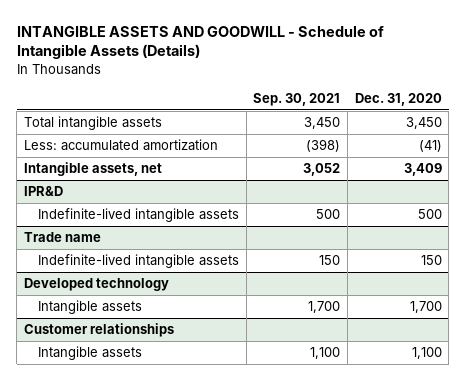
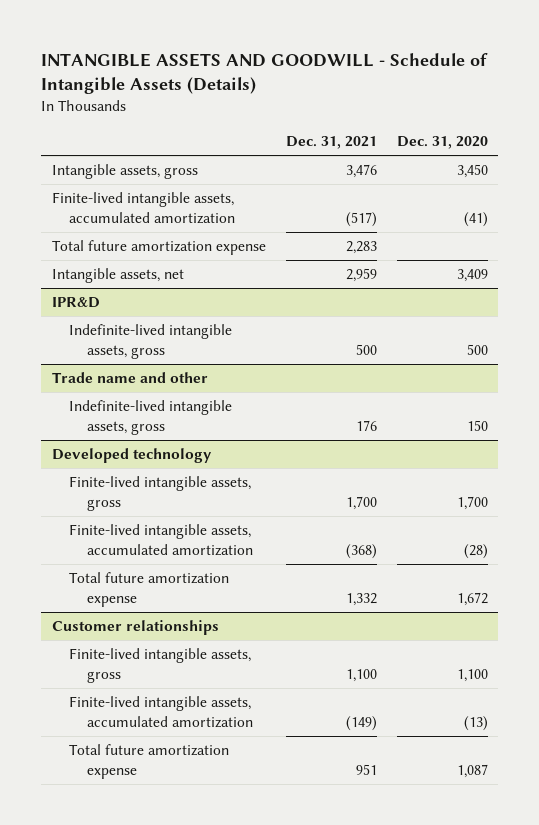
[253,92,341,106] Sep. 30, 2021 -> none
none -> [285,136,377,150] Dec. 31, 2021
[23,116,162,131] Total intangible assets -> [51,164,198,180] Intangible assets, gross
[23,139,218,152] Less: accumulated amortization -> [51,192,236,224] Finite-lived intangible assets, accumulated amortization
none -> [51,240,266,256] Total future amortization expense
[38,208,240,223] Indefinite-lived intangible assets -> [69,324,233,359] Indefinite-lived intangible assets, gross
[23,232,101,243] Trade name -> [51,372,208,384] Trade name and other
[38,254,240,269] Indefinite-lived intangible assets -> [69,400,233,435] Indefinite-lived intangible assets, gross
[38,300,143,315] Intangible assets -> [69,476,252,511] Finite-lived intangible assets, gross
none -> [69,524,253,556] Finite-lived intangible assets, accumulated amortization
none -> [69,572,230,607] Total future amortization expense
[38,346,143,361] Intangible assets -> [69,648,252,683] Finite-lived intangible assets, gross
none -> [69,696,253,728] Finite-lived intangible assets, accumulated amortization
none -> [69,744,230,779] Total future amortization expense

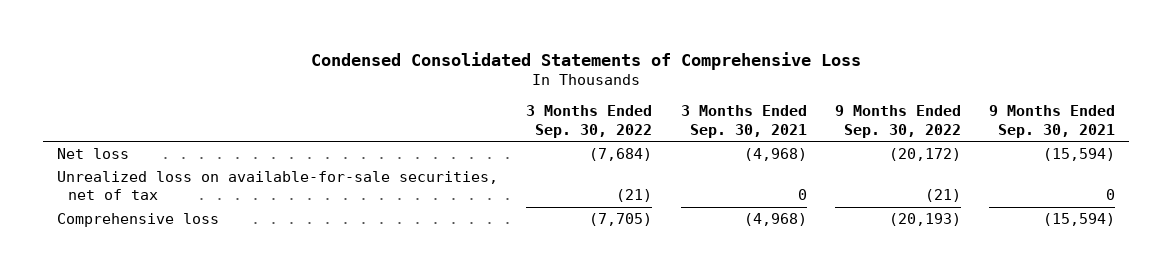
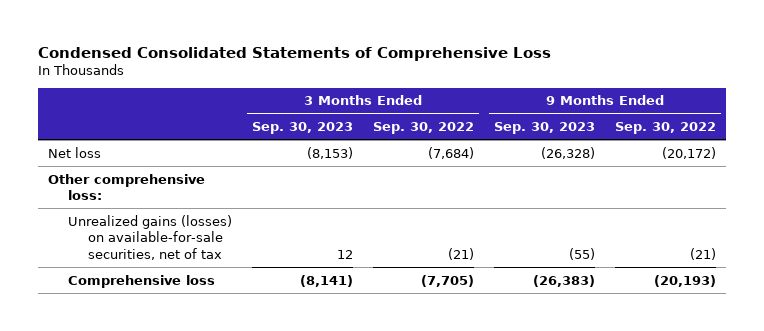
[680,105,807,138] 3 Months Ended Sep. 30, 2021 -> none
[989,105,1116,138] 9 Months Ended Sep. 30, 2021 -> none
none -> [251,121,353,134] Sep. 30, 2023
none -> [493,121,595,134] Sep. 30, 2023
none -> [47,173,205,201] Other comprehensive loss:
[57,170,499,201] Unrealized loss on available-for-sale securities, net of tax -> [67,214,232,260] Unrealized gains (losses) on available-for-sale securities, net of tax

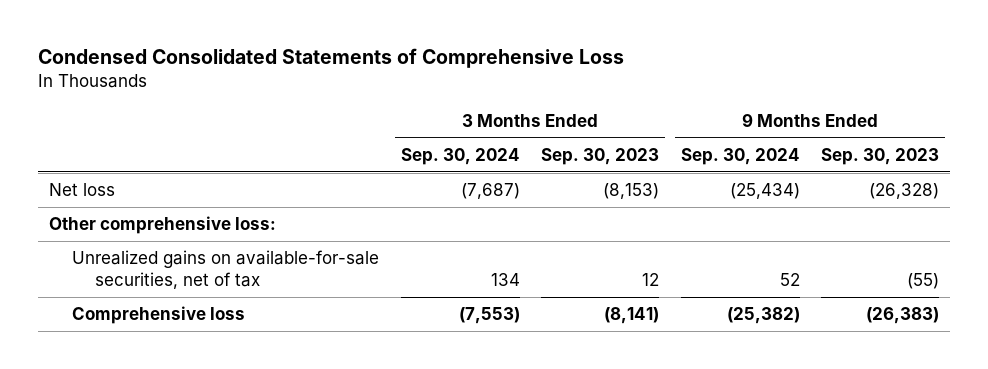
[372,121,474,134] Sep. 30, 2022 -> none
[614,121,716,134] Sep. 30, 2022 -> none
none -> [400,147,520,165] Sep. 30, 2024
none -> [680,147,800,165] Sep. 30, 2024
[67,214,232,260] Unrealized gains (losses) on available-for-sale securities, net of tax -> [72,250,380,289] Unrealized gains on available-for-sale securities, net of tax

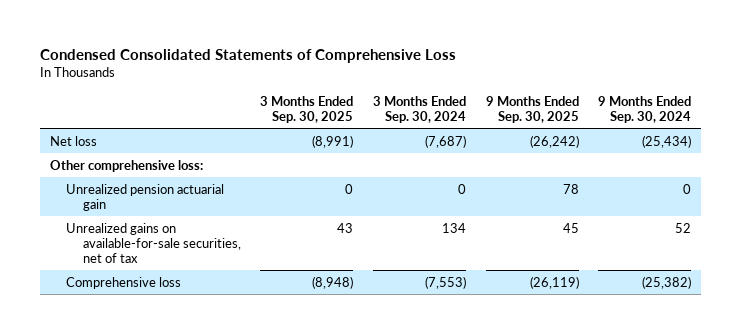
[541,147,660,165] Sep. 30, 2023 -> none
[821,147,940,165] Sep. 30, 2023 -> none
none -> [260,95,354,123] 3 Months Ended Sep. 30, 2025
none -> [485,95,579,123] 9 Months Ended Sep. 30, 2025
none -> [66,183,225,211] Unrealized pension actuarial gain

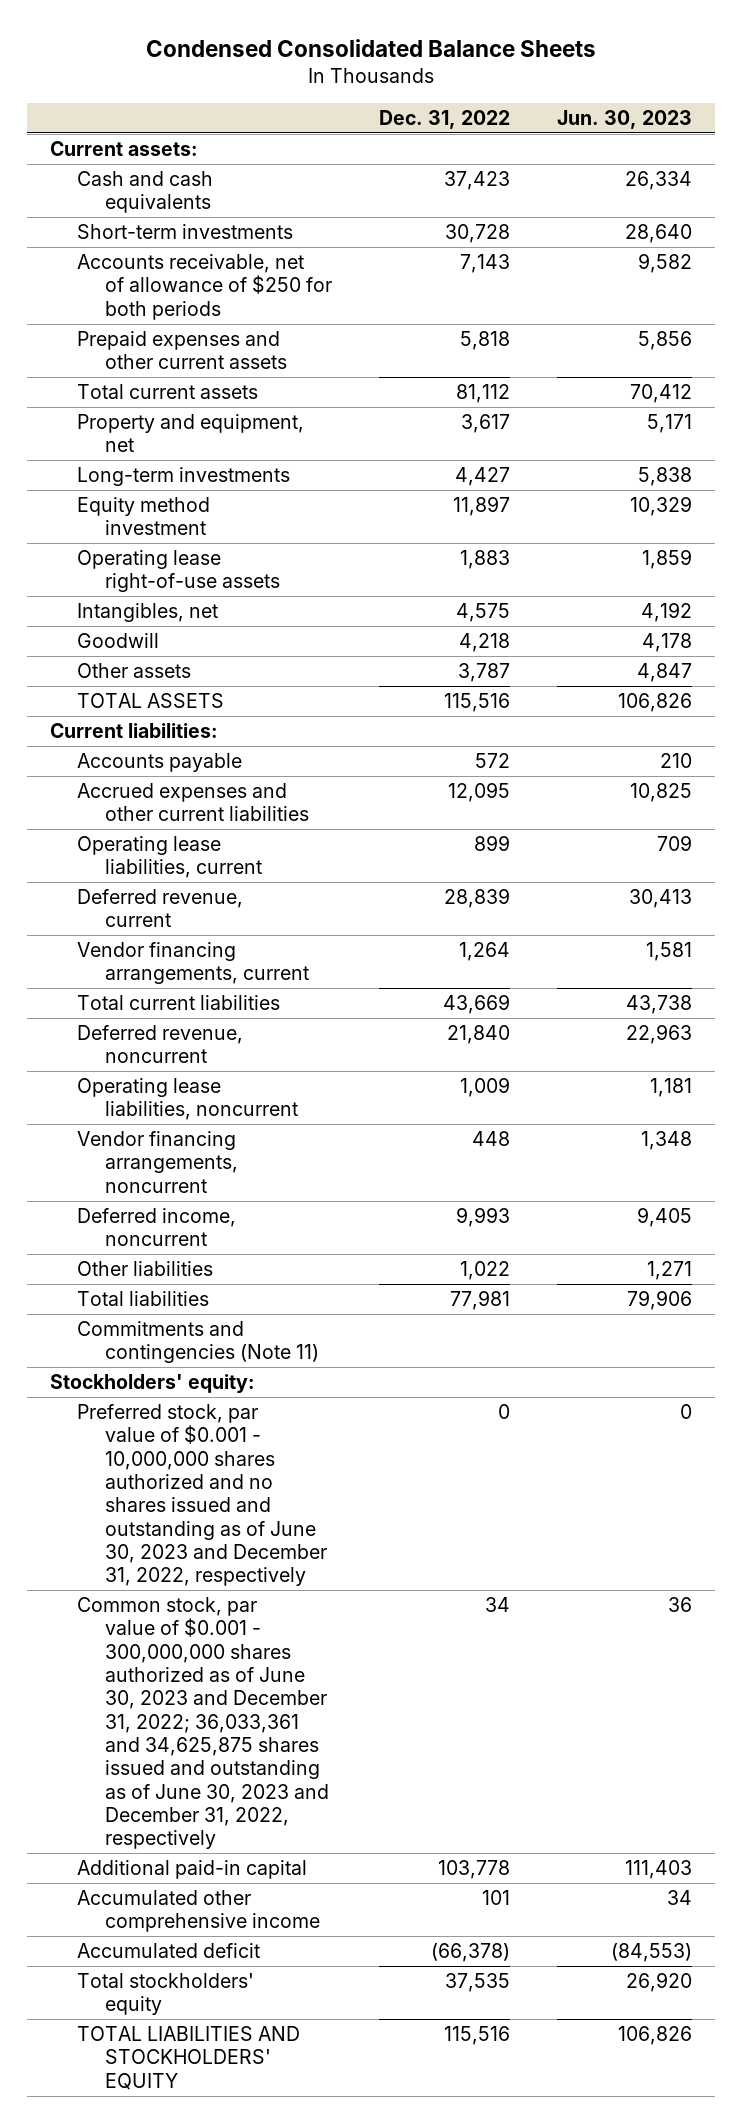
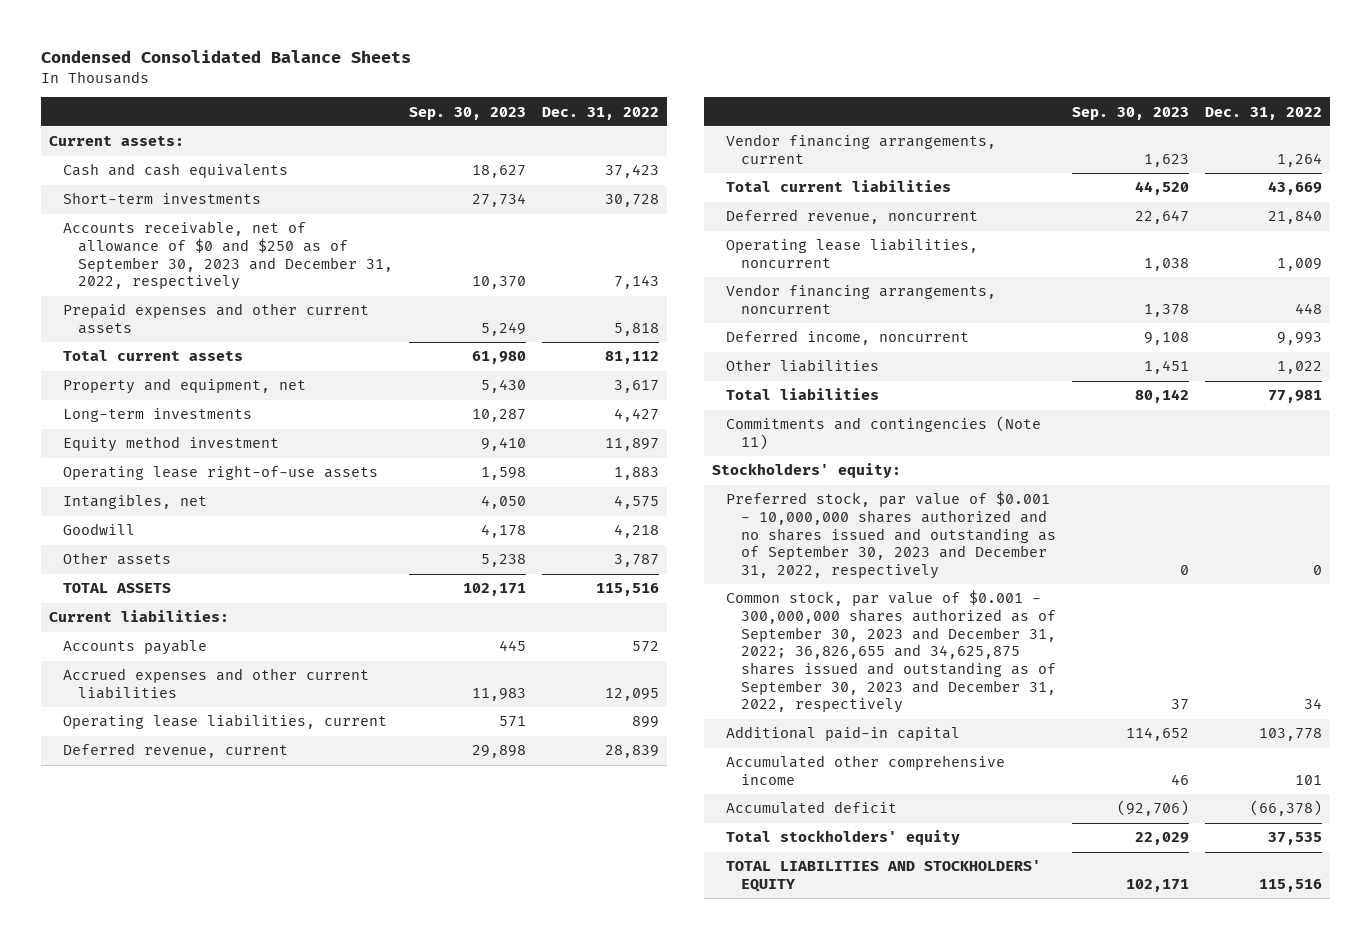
[556,109,692,129] Jun. 30, 2023 -> none
none -> [409,106,527,120] Sep. 30, 2023
[77,254,332,320] Accounts receivable, net of allowance of $250 for both periods -> [63,221,394,291] Accounts receivable, net of allowance of $0 and $250 as of September 30, 2023 and December 31, 2022, respectively
[77,1404,327,1587] Preferred stock, par value of $0.001 - 10,000,000 shares authorized and no shares issued and outstanding as of June 30, 2023 and December 31, 2022, respectively -> [726,491,1056,579] Preferred stock, par value of $0.001 - 10,000,000 shares authorized and no shares issued and outstanding as of September 30, 2023 and December 31, 2022, respectively
[77,1597,329,1850] Common stock, par value of $0.001 - 300,000,000 shares authorized as of June 30, 2023 and December 31, 2022; 36,033,361 and 34,625,875 shares issued and outstanding as of June 30, 2023 and December 31, 2022, respectively -> [726,590,1056,714] Common stock, par value of $0.001 - 300,000,000 shares authorized as of September 30, 2023 and December 31, 2022; 36,826,655 and 34,625,875 shares issued and outstanding as of September 30, 2023 and December 31, 2022, respectively

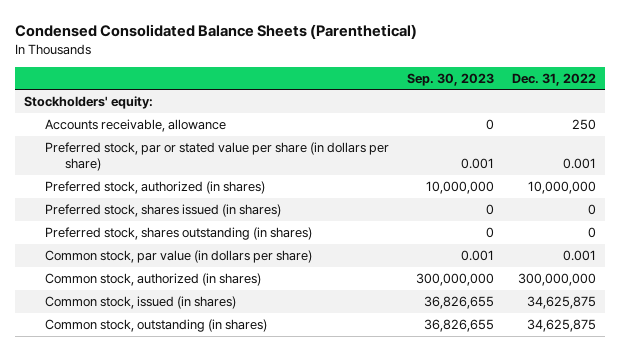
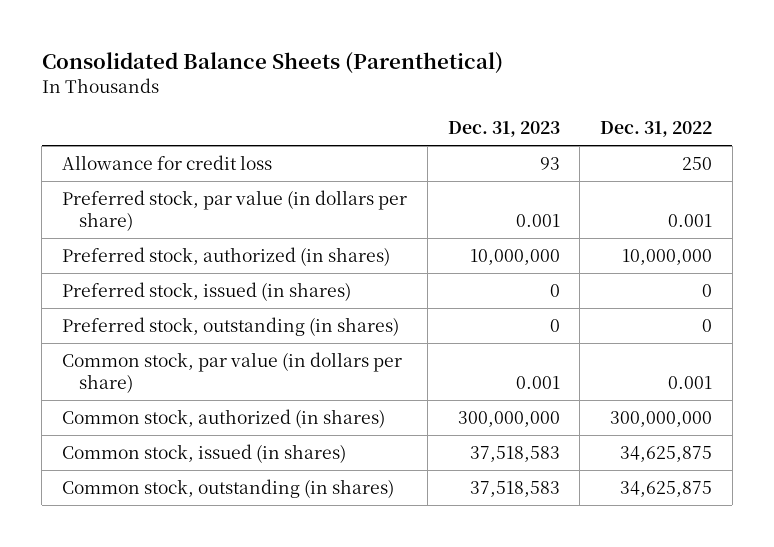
[15,23,418,39] Condensed Consolidated Balance Sheets (Parenthetical) -> [41,52,503,75] Consolidated Balance Sheets (Parenthetical)
[406,72,494,86] Sep. 30, 2023 -> none
none -> [447,121,560,138] Dec. 31, 2023
[24,95,154,109] Stockholders' equity: -> none
[44,118,226,132] Accounts receivable, allowance -> [62,154,273,170] Allowance for credit loss
[44,141,389,172] Preferred stock, par or stated value per share (in dollars per share) -> [62,189,408,232] Preferred stock, par value (in dollars per share)
[44,203,281,217] Preferred stock, shares issued (in shares) -> [62,281,352,301] Preferred stock, issued (in shares)
[44,226,312,240] Preferred stock, shares outstanding (in shares) -> [62,316,400,336] Preferred stock, outstanding (in shares)

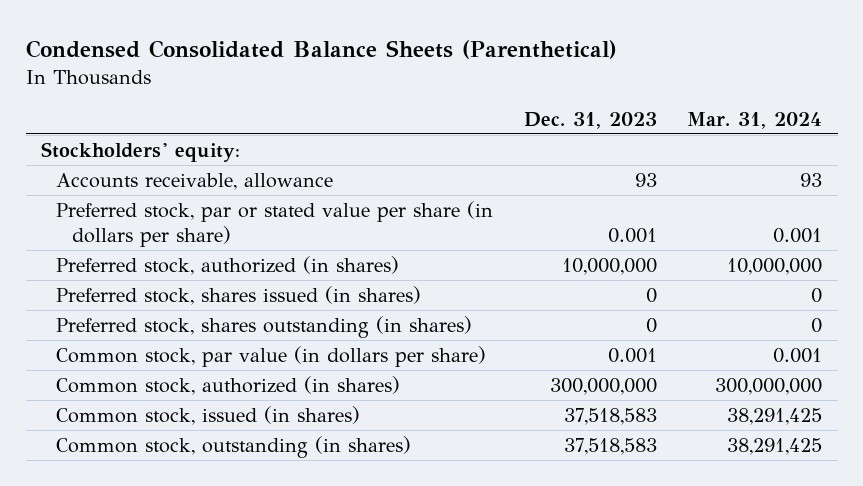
[41,52,503,75] Consolidated Balance Sheets (Parenthetical) -> [25,39,617,59] Condensed Consolidated Balance Sheets (Parenthetical)
[600,121,713,138] Dec. 31, 2022 -> none
none -> [687,111,823,129] Mar. 31, 2024
none -> [40,142,240,163] Stockholders' equity:
[62,154,273,170] Allowance for credit loss -> [56,173,334,191] Accounts receivable, allowance
[62,189,408,232] Preferred stock, par value (in dollars per share) -> [56,201,494,247] Preferred stock, par or stated value per share (in dollars per share)
[62,281,352,301] Preferred stock, issued (in shares) -> [56,286,422,306] Preferred stock, shares issued (in shares)
[62,316,400,336] Preferred stock, outstanding (in shares) -> [56,316,473,339] Preferred stock, shares outstanding (in shares)

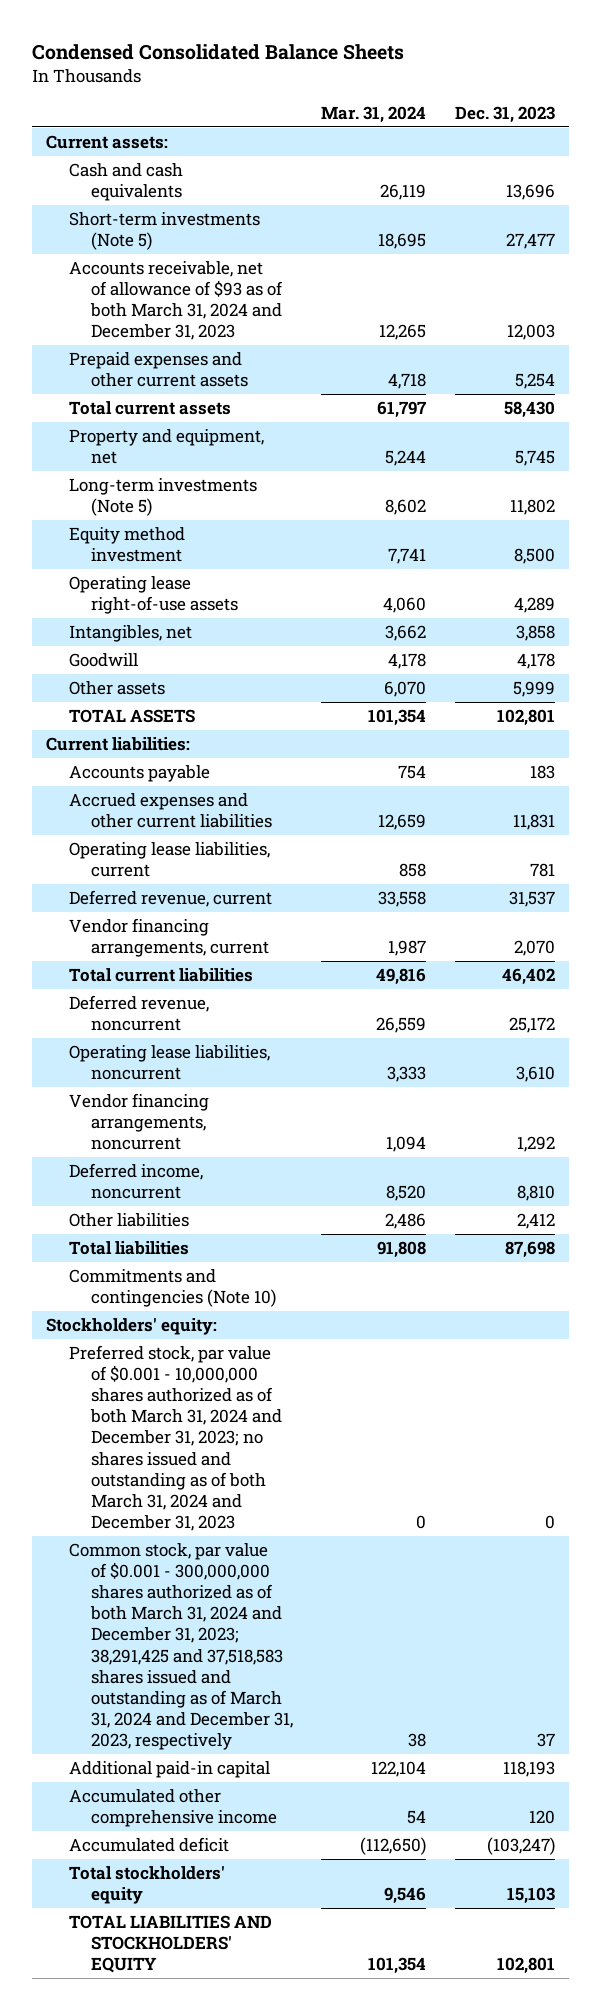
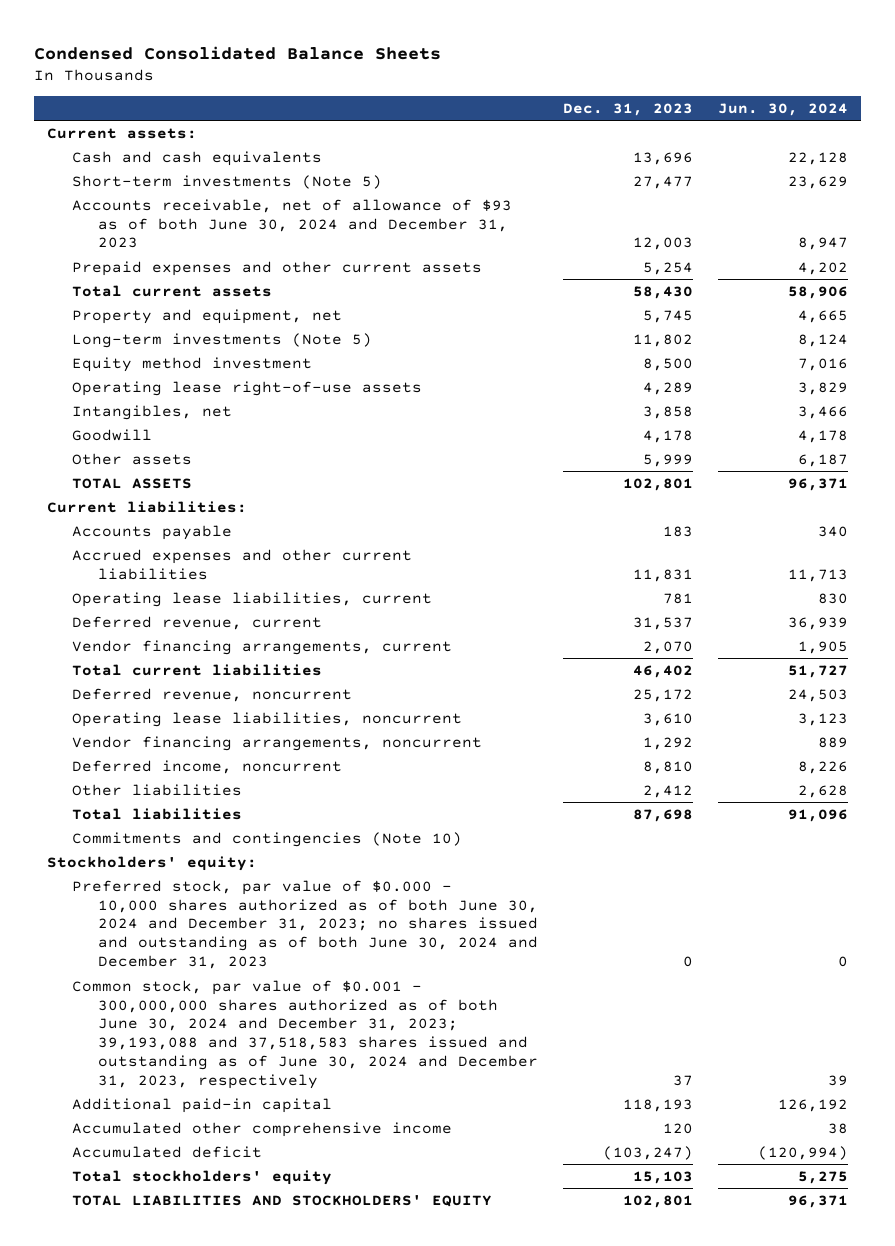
[321,105,427,123] Mar. 31, 2024 -> none
none -> [718,103,849,117] Jun. 30, 2024
[68,261,284,341] Accounts receivable, net of allowance of $93 as of both March 31, 2024 and December 31, 2023 -> [72,198,513,249] Accounts receivable, net of allowance of $93 as of both June 30, 2024 and December 31, 2023
[68,1345,283,1531] Preferred stock, par value of $0.001 - 10,000,000 shares authorized as of both March 31, 2024 and December 31, 2023; no shares issued and outstanding as of both March 31, 2024 and December 31, 2023 -> [72,879,538,970] Preferred stock, par value of $0.000 - 10,000 shares authorized as of both June 30, 2024 and December 31, 2023; no shares issued and outstanding as of both June 30, 2024 and December 31, 2023
[68,1543,294,1750] Common stock, par value of $0.001 - 300,000,000 shares authorized as of both March 31, 2024 and December 31, 2023; 38,291,425 and 37,518,583 shares issued and outstanding as of March 31, 2024 and December 31, 2023, respectively -> [72,979,538,1090] Common stock, par value of $0.001 - 300,000,000 shares authorized as of both June 30, 2024 and December 31, 2023; 39,193,088 and 37,518,583 shares issued and outstanding as of June 30, 2024 and December 31, 2023, respectively

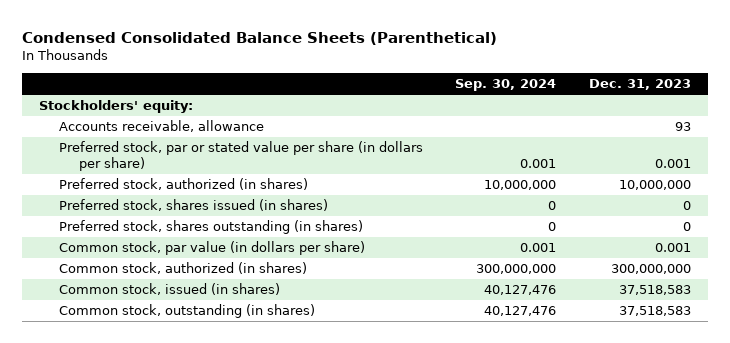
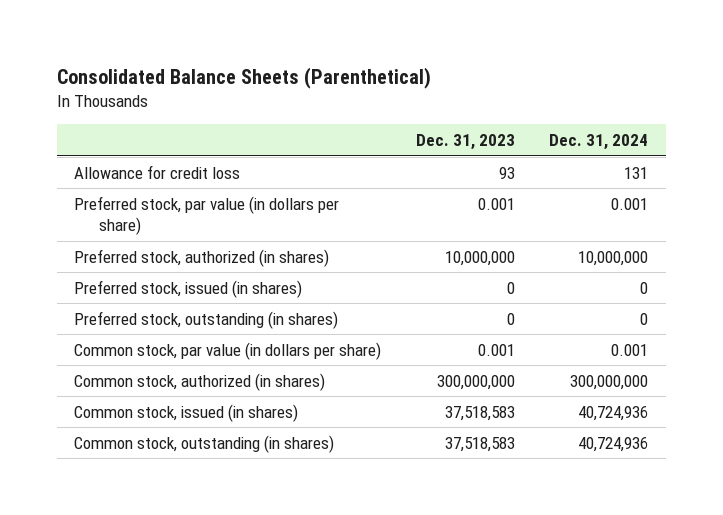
[22,31,498,45] Condensed Consolidated Balance Sheets (Parenthetical) -> [57,66,432,89] Consolidated Balance Sheets (Parenthetical)
[455,79,557,92] Sep. 30, 2024 -> none
none -> [549,134,649,151] Dec. 31, 2024
[38,100,193,114] Stockholders' equity: -> none
[58,120,264,133] Accounts receivable, allowance -> [74,164,241,179] Allowance for credit loss
[58,141,423,172] Preferred stock, par or stated value per share (in dollars per share) -> [74,195,340,236] Preferred stock, par value (in dollars per share)
[58,199,328,212] Preferred stock, shares issued (in shares) -> [74,279,303,298] Preferred stock, issued (in shares)
[58,220,363,235] Preferred stock, shares outstanding (in shares) -> [74,310,339,329] Preferred stock, outstanding (in shares)

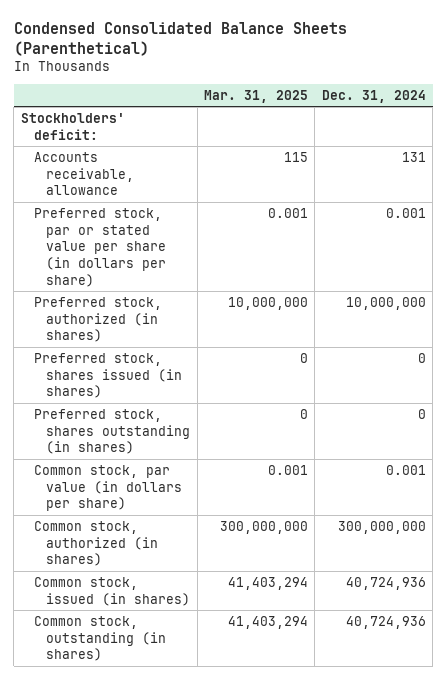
[57,66,432,89] Consolidated Balance Sheets (Parenthetical) -> [13,21,347,56] Condensed Consolidated Balance Sheets (Parenthetical)
[415,134,515,151] Dec. 31, 2023 -> none
none -> [204,89,309,103] Mar. 31, 2025
none -> [20,112,125,140] Stockholders' deficit:
[74,164,241,179] Allowance for credit loss -> [33,151,135,196] Accounts receivable, allowance
[74,195,340,236] Preferred stock, par value (in dollars per share) -> [33,207,167,287] Preferred stock, par or stated value per share (in dollars per share)
[74,279,303,298] Preferred stock, issued (in shares) -> [33,352,183,399] Preferred stock, shares issued (in shares)
[74,310,339,329] Preferred stock, outstanding (in shares) -> [33,408,191,455] Preferred stock, shares outstanding (in shares)

